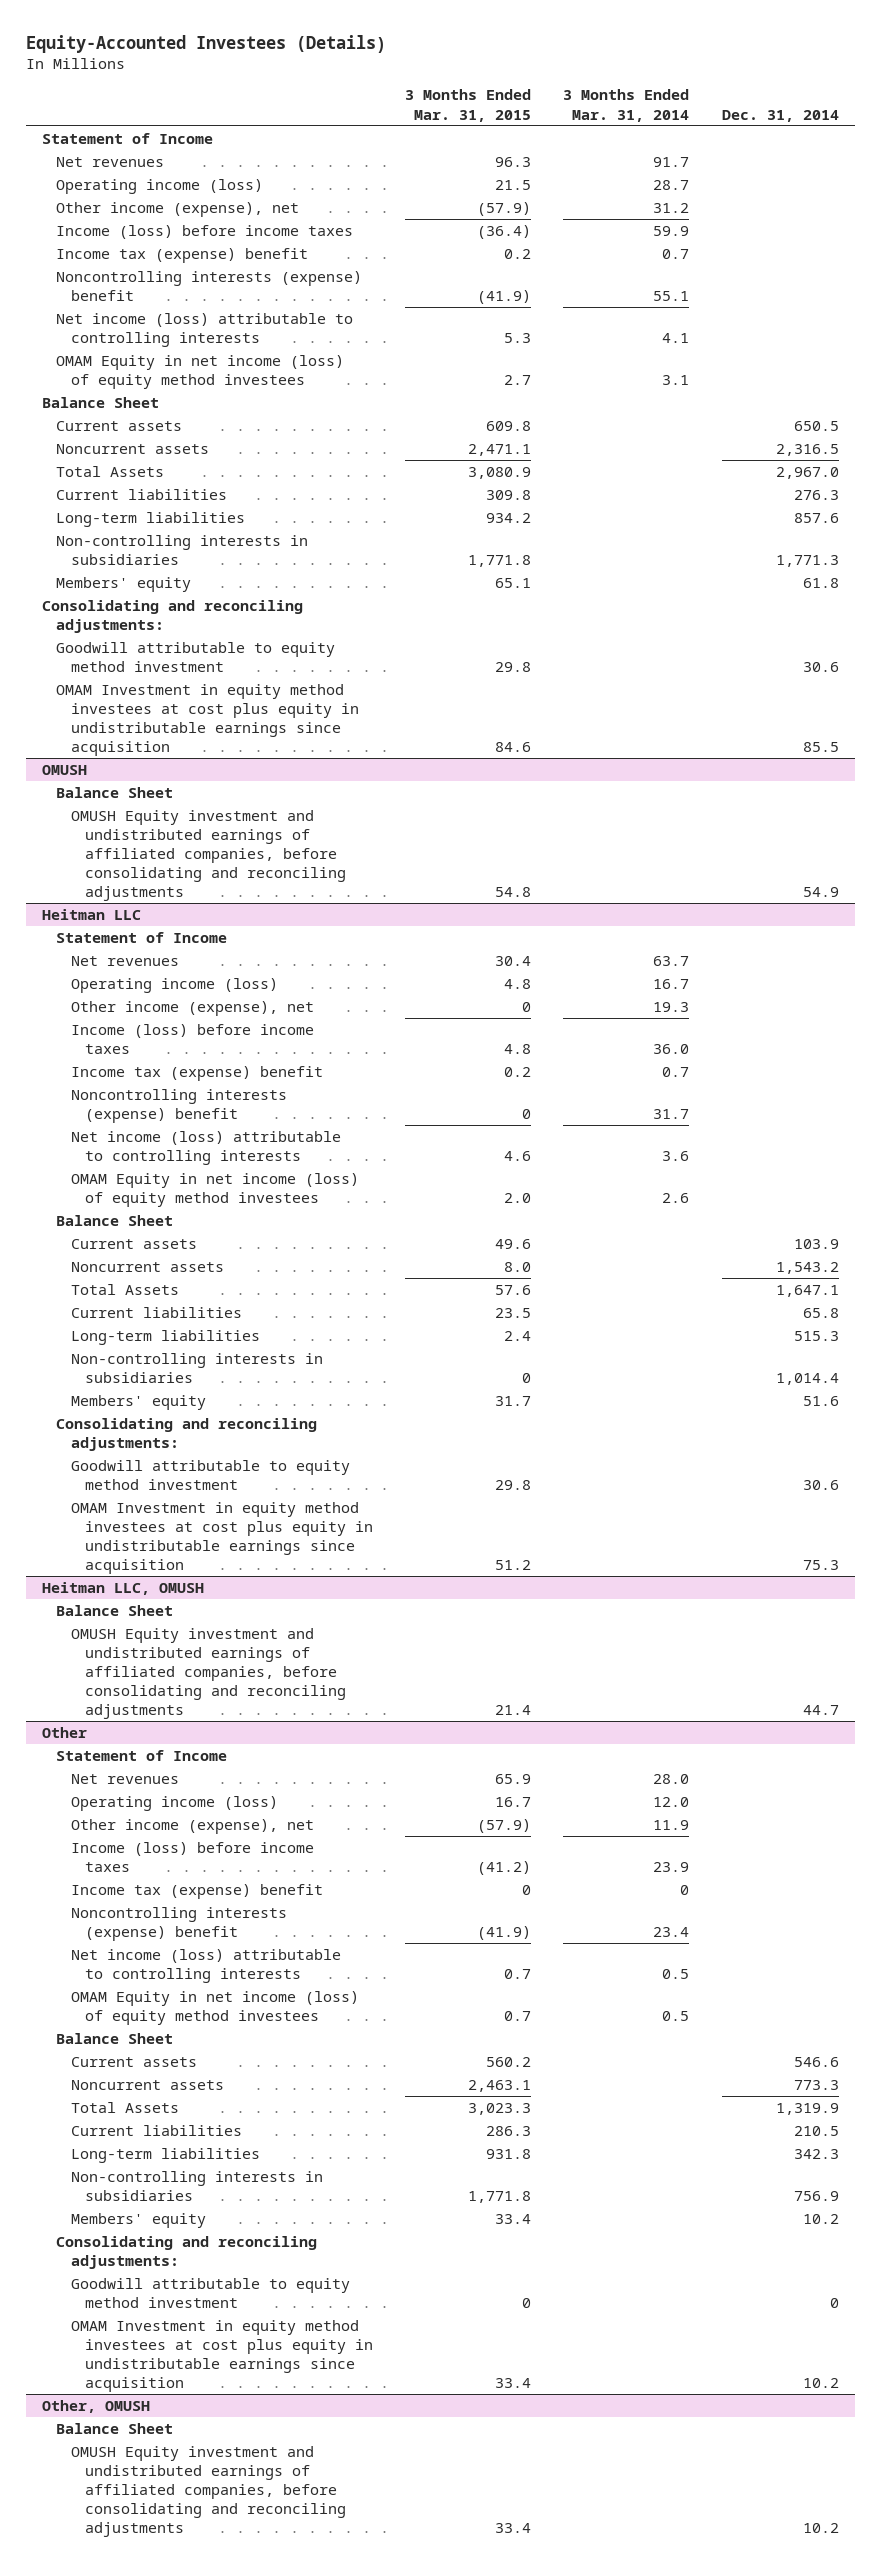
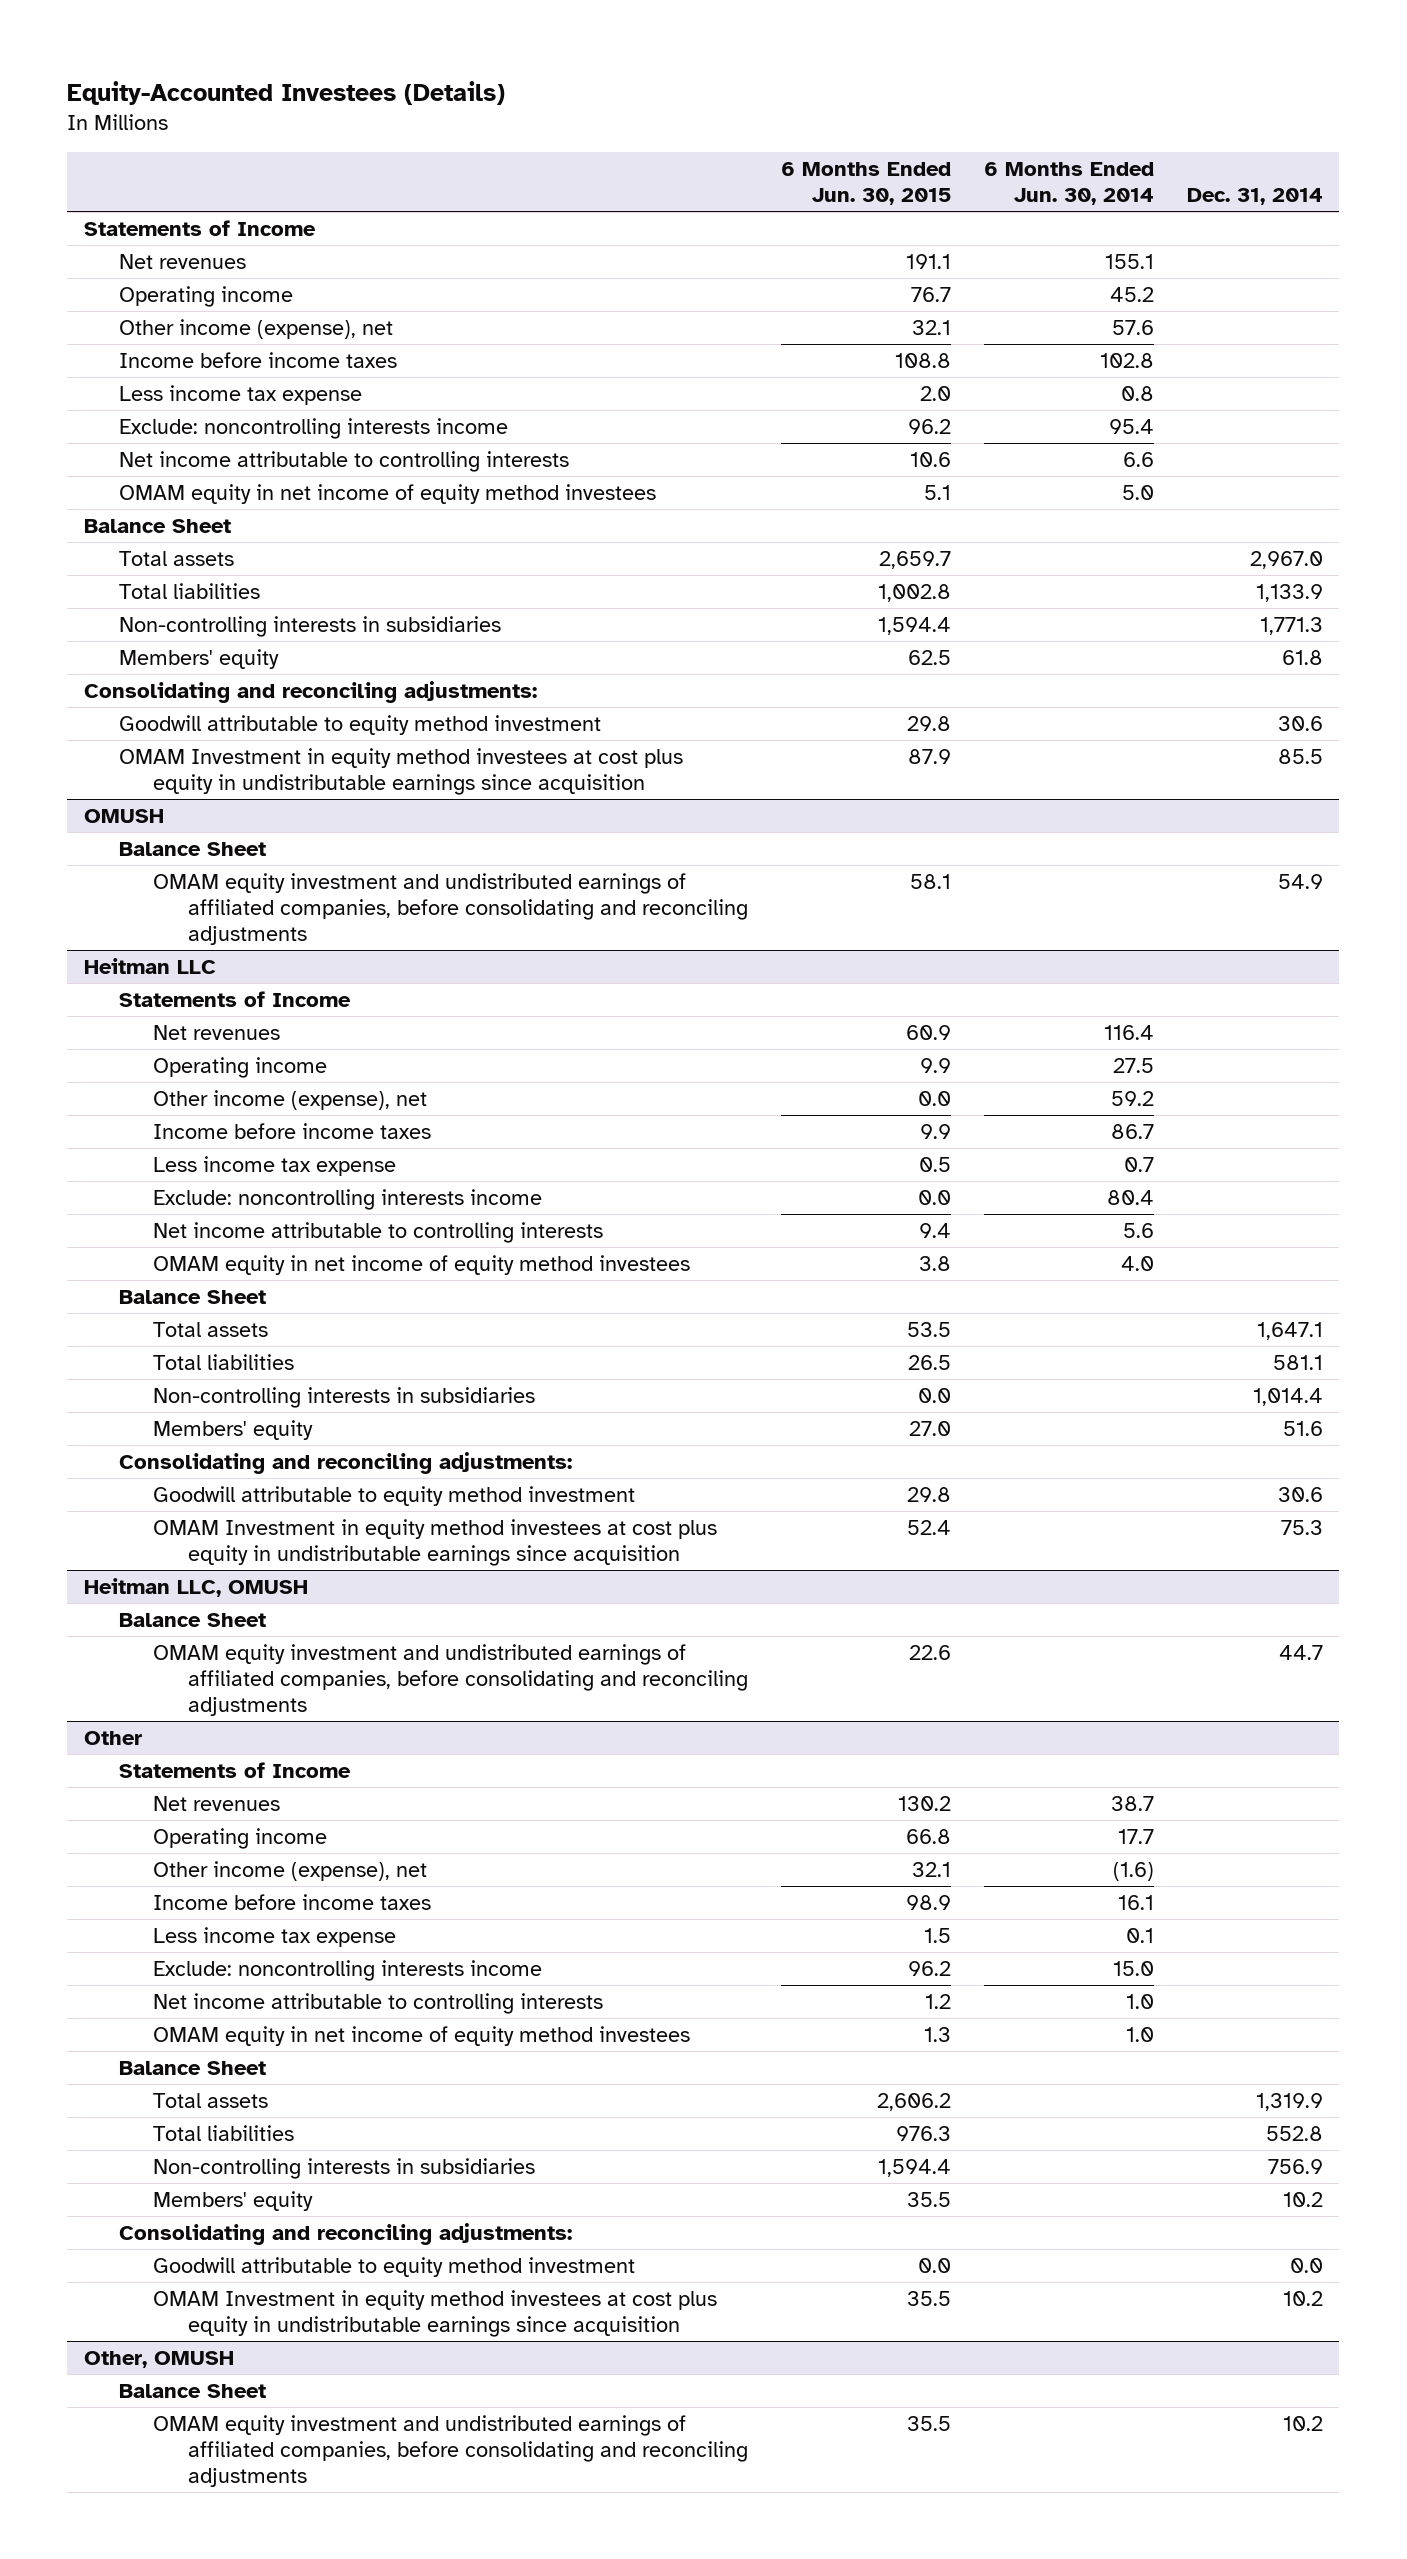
[405,89,532,122] 3 Months Ended Mar. 31, 2015 -> none
[563,89,690,122] 3 Months Ended Mar. 31, 2014 -> none
none -> [780,162,951,206] 6 Months Ended Jun. 30, 2015
none -> [983,162,1154,206] 6 Months Ended Jun. 30, 2014
[41,132,213,144] Statement of Income -> [83,219,316,236] Statements of Income
[56,178,264,194] Operating income (loss) -> [118,285,293,307] Operating income
[56,224,354,239] Income (loss) before income taxes -> [118,351,397,368] Income before income taxes
[56,247,309,263] Income tax (expense) benefit -> [118,384,362,405] Less income tax expense
[56,270,363,301] Noncontrolling interests (expense) benefit -> [118,417,508,439] Exclude: noncontrolling interests income
[56,312,354,347] Net income (loss) attributable to controlling interests -> [118,450,569,472] Net income attributable to controlling interests
[56,354,345,389] OMAM Equity in net income (loss) of equity method investees -> [118,483,656,504] OMAM equity in net income of equity method investees
[56,420,183,431] Current assets -> none
[56,443,210,454] Noncurrent assets -> none
[56,488,228,500] Current liabilities -> none
[56,465,165,477] Total Assets -> [118,550,234,566] Total assets
[56,511,246,527] Long-term liabilities -> [118,582,260,599] Total liabilities
[793,512,839,523] 857.6 -> [1255,583,1323,602] 1,133.9
[70,809,347,902] OMUSH Equity investment and undistributed earnings of affiliated companies, before consolidating and reconciling adjustments -> [153,872,748,946] OMAM equity investment and undistributed earnings of affiliated companies, before consolidating and reconciling adjustments
[56,931,228,943] Statement of Income -> [118,990,351,1007] Statements of Income
[70,977,278,993] Operating income (loss) -> [153,1056,328,1078] Operating income
[70,1023,314,1054] Income (loss) before income taxes -> [153,1122,432,1139] Income before income taxes
[70,1065,323,1081] Income tax (expense) benefit -> [153,1155,397,1176] Less income tax expense
[70,1088,287,1123] Noncontrolling interests (expense) benefit -> [153,1188,543,1210] Exclude: noncontrolling interests income
[70,1130,341,1165] Net income (loss) attributable to controlling interests -> [153,1221,604,1243] Net income attributable to controlling interests
[70,1172,359,1207] OMAM Equity in net income (loss) of equity method investees -> [153,1254,691,1275] OMAM equity in net income of equity method investees
[70,1238,197,1249] Current assets -> none
[70,1261,224,1272] Noncurrent assets -> none
[70,1306,242,1318] Current liabilities -> none
[70,1283,179,1295] Total Assets -> [153,1321,269,1337] Total assets
[70,1329,260,1345] Long-term liabilities -> [153,1353,295,1370] Total liabilities
[793,1330,839,1341] 515.3 -> [1272,1354,1323,1370] 581.1
[70,1627,347,1720] OMUSH Equity investment and undistributed earnings of affiliated companies, before consolidating and reconciling adjustments -> [153,1643,748,1717] OMAM equity investment and undistributed earnings of affiliated companies, before consolidating and reconciling adjustments
[56,1749,228,1761] Statement of Income -> [118,1761,351,1778] Statements of Income
[70,1795,278,1811] Operating income (loss) -> [153,1827,328,1849] Operating income
[70,1841,314,1872] Income (loss) before income taxes -> [153,1893,432,1910] Income before income taxes
[70,1883,323,1899] Income tax (expense) benefit -> [153,1926,397,1947] Less income tax expense
[70,1906,287,1941] Noncontrolling interests (expense) benefit -> [153,1959,543,1981] Exclude: noncontrolling interests income
[70,1948,341,1983] Net income (loss) attributable to controlling interests -> [153,1992,604,2014] Net income attributable to controlling interests
[70,1990,359,2025] OMAM Equity in net income (loss) of equity method investees -> [153,2025,691,2046] OMAM equity in net income of equity method investees
[70,2056,197,2067] Current assets -> none
[70,2079,224,2090] Noncurrent assets -> none
[70,2124,242,2136] Current liabilities -> none
[70,2101,179,2113] Total Assets -> [153,2092,269,2108] Total assets
[70,2147,260,2163] Long-term liabilities -> [153,2124,295,2141] Total liabilities
[793,2148,839,2159] 342.3 -> [1265,2125,1323,2141] 552.8
[829,2297,839,2308] 0 -> [1289,2257,1323,2273] 0.0
[70,2445,347,2538] OMUSH Equity investment and undistributed earnings of affiliated companies, before consolidating and reconciling adjustments -> [153,2414,748,2488] OMAM equity investment and undistributed earnings of affiliated companies, before consolidating and reconciling adjustments

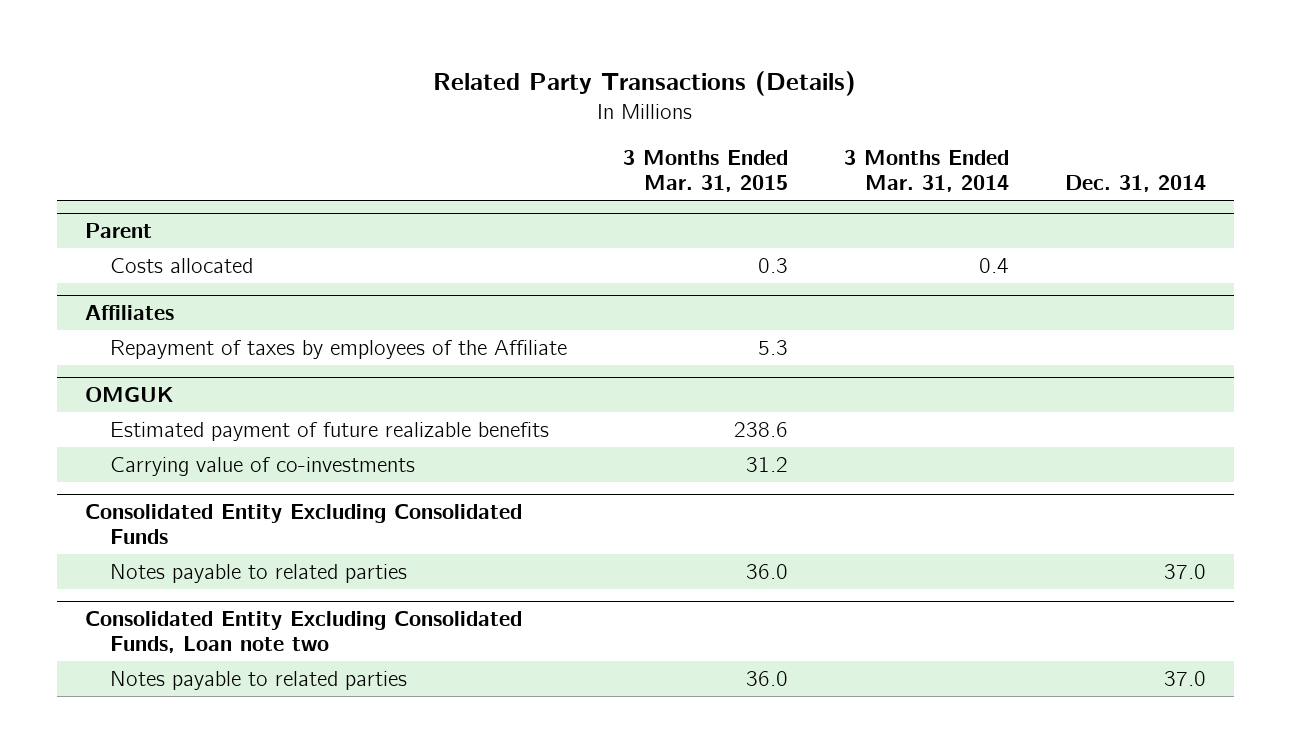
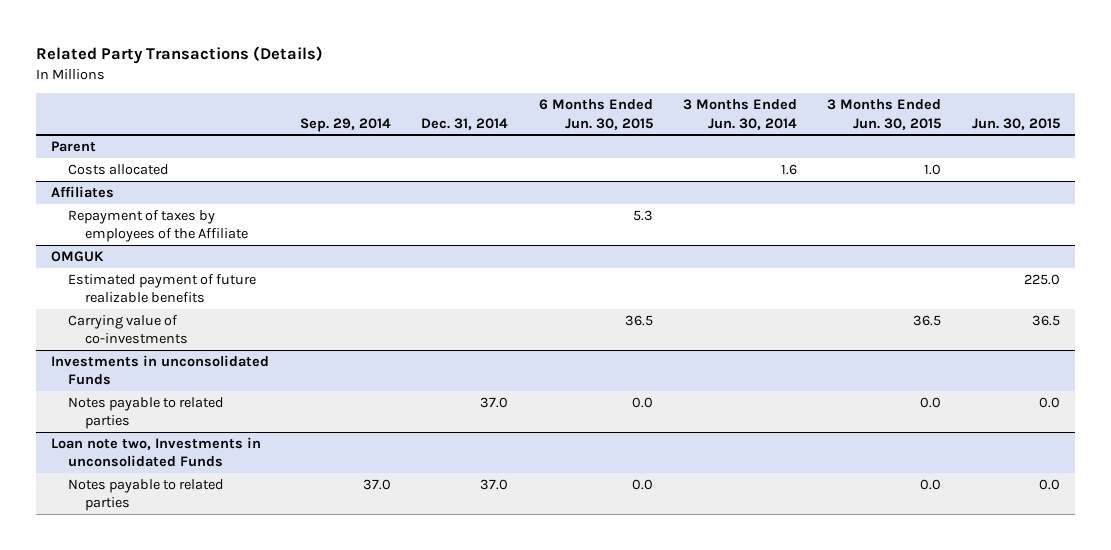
[623,150,789,193] 3 Months Ended Mar. 31, 2015 -> none
[844,150,1010,193] 3 Months Ended Mar. 31, 2014 -> none
none -> [299,117,391,132] Sep. 29, 2014
none -> [538,99,653,130] 6 Months Ended Jun. 30, 2015
none -> [683,99,798,130] 3 Months Ended Jun. 30, 2014
none -> [827,99,942,130] 3 Months Ended Jun. 30, 2015
none -> [971,117,1060,130] Jun. 30, 2015
[84,504,522,545] Consolidated Entity Excluding Consolidated Funds -> [51,354,270,386] Investments in unconsolidated Funds
[84,611,522,654] Consolidated Entity Excluding Consolidated Funds, Loan note two -> [51,436,262,468] Loan note two, Investments in unconsolidated Funds

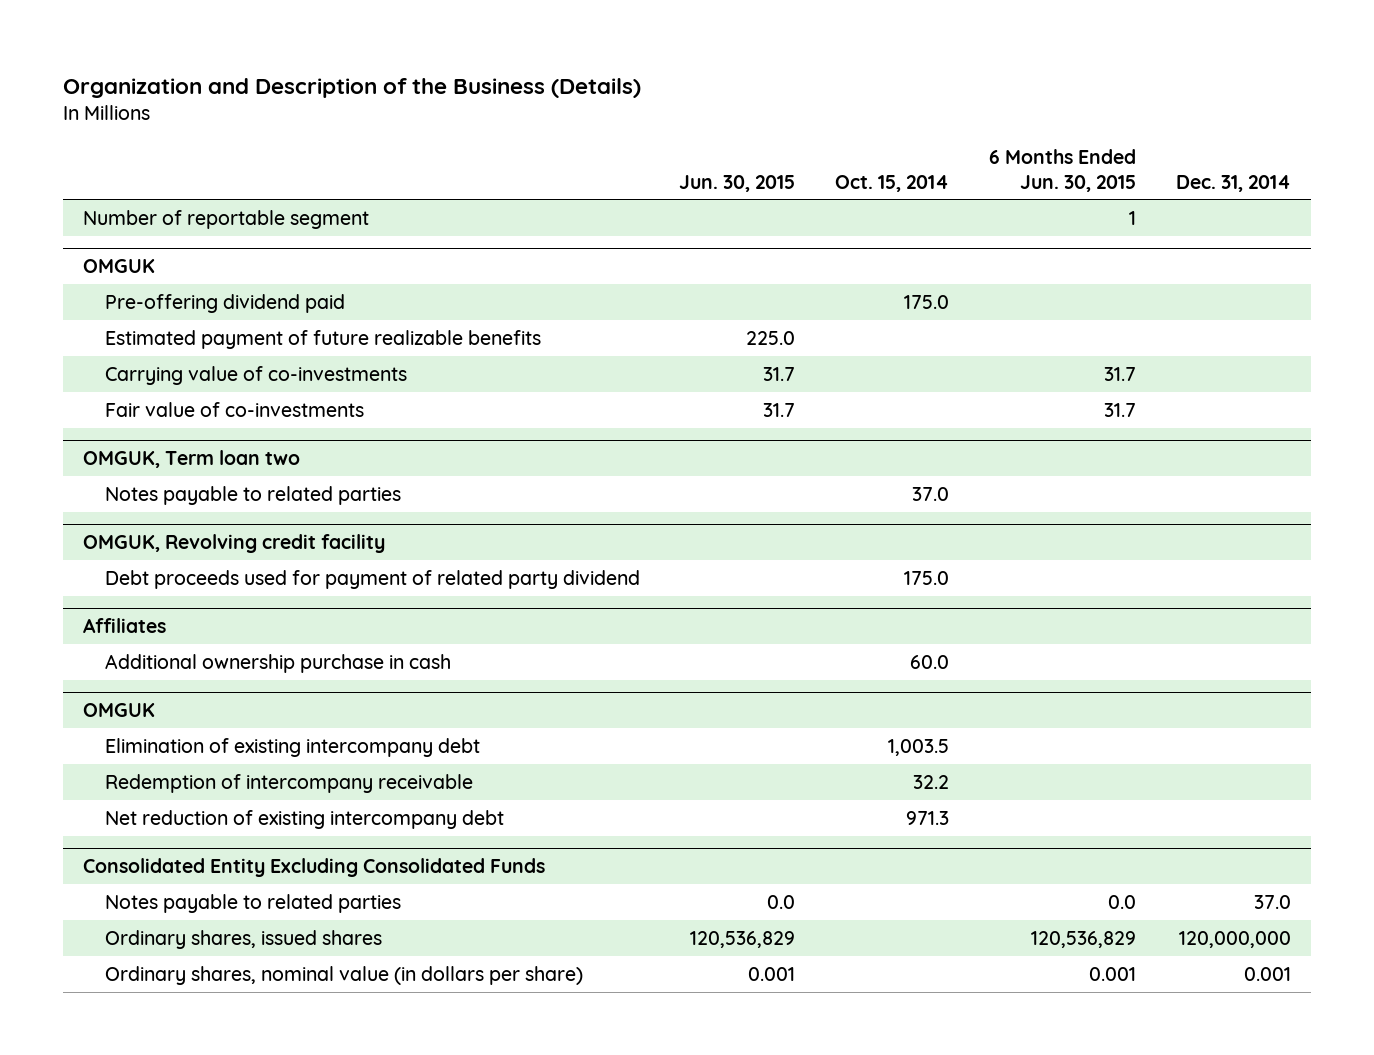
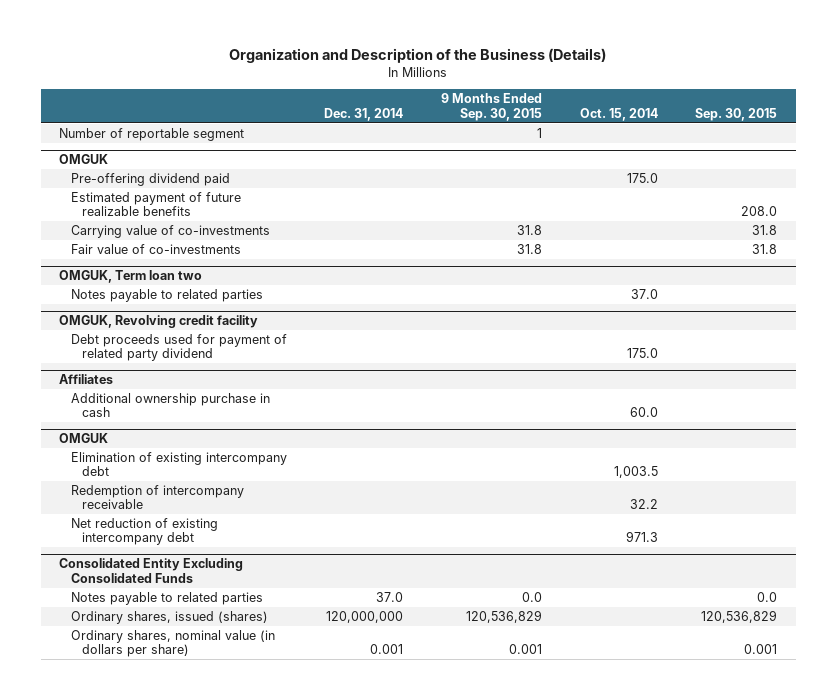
[679,174,796,192] Jun. 30, 2015 -> none
[988,149,1136,192] 6 Months Ended Jun. 30, 2015 -> none
none -> [441,93,543,121] 9 Months Ended Sep. 30, 2015
none -> [695,107,778,121] Sep. 30, 2015
[104,929,382,949] Ordinary shares, issued shares -> [70,611,268,625] Ordinary shares, issued (shares)

